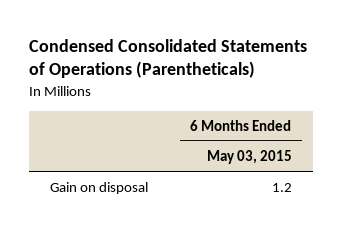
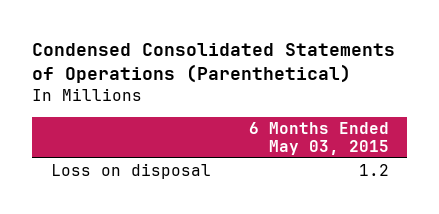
[28,39,307,79] Condensed Consolidated Statements of Operations (Parentheticals) -> [31,43,395,84] Condensed Consolidated Statements of Operations (Parenthetical)
[50,182,149,195] Gain on disposal -> [50,163,211,180] Loss on disposal

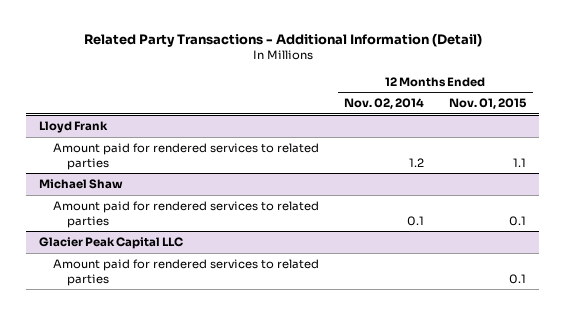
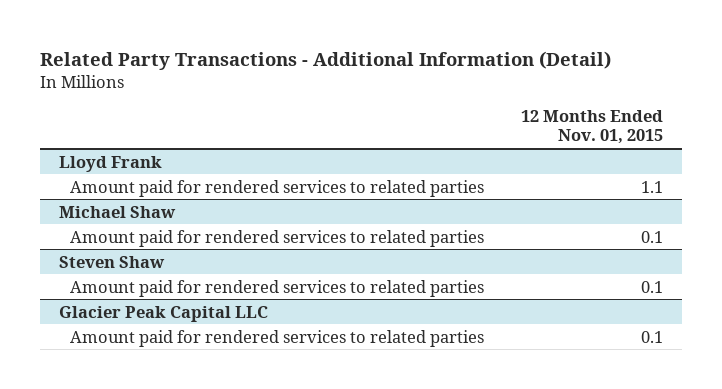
[344,98,425,110] Nov. 02, 2014 -> none
none -> [58,255,165,268] Steven Shaw
none -> [70,279,485,297] Amount paid for rendered services to related parties

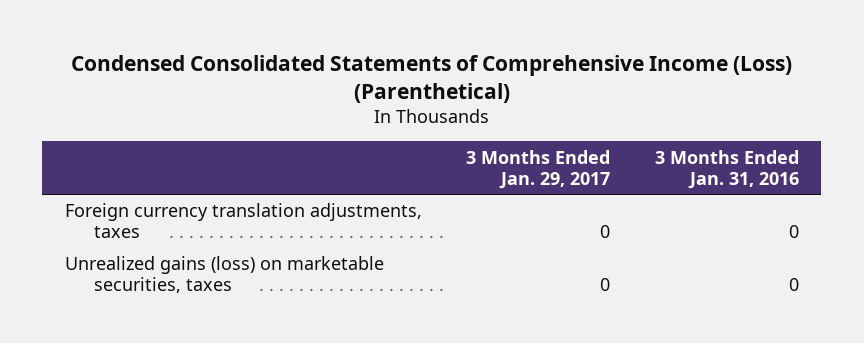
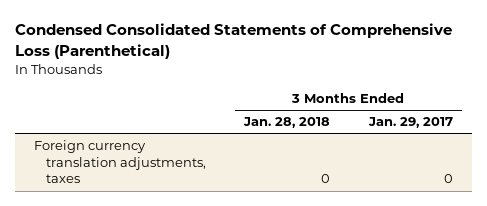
[70,54,792,103] Condensed Consolidated Statements of Comprehensive Income (Loss) (Parenthetical) -> [14,23,452,59] Condensed Consolidated Statements of Comprehensive Loss (Parenthetical)
[655,149,800,189] 3 Months Ended Jan. 31, 2016 -> none
none -> [243,117,331,129] Jan. 28, 2018
[64,256,384,294] Unrealized gains (loss) on marketable securities, taxes -> none

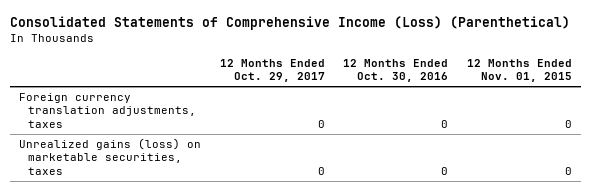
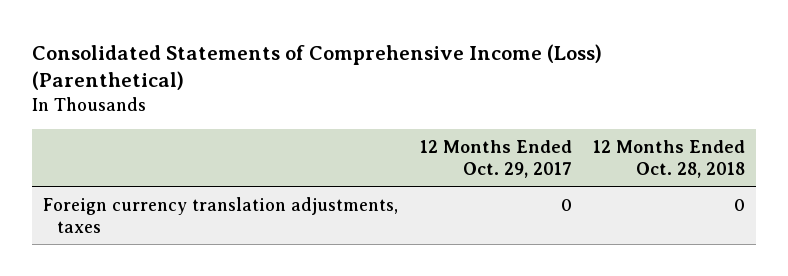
[343,59,449,83] 12 Months Ended Oct. 30, 2016 -> none
[466,59,572,83] 12 Months Ended Nov. 01, 2015 -> none
none -> [593,140,746,178] 12 Months Ended Oct. 28, 2018
[19,138,202,175] Unrealized gains (loss) on marketable securities, taxes -> none

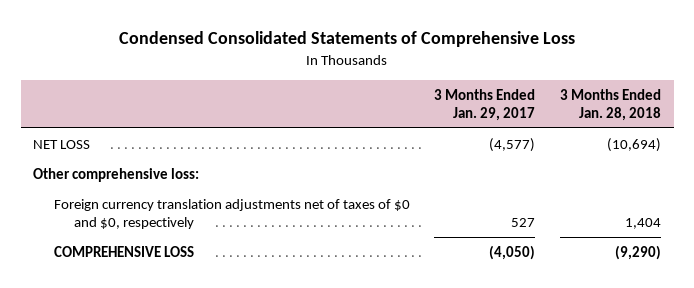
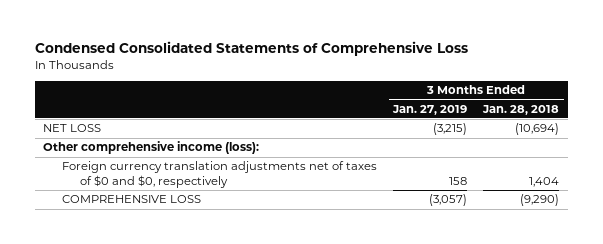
[434,88,536,121] 3 Months Ended Jan. 29, 2017 -> none
none -> [392,104,468,115] Jan. 27, 2019
[33,167,200,182] Other comprehensive loss: -> [43,141,260,155] Other comprehensive income (loss):

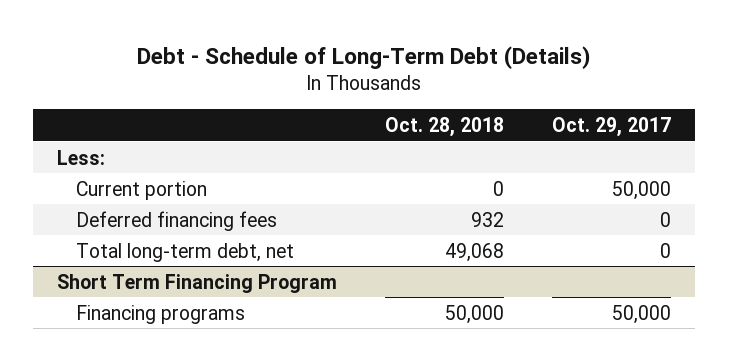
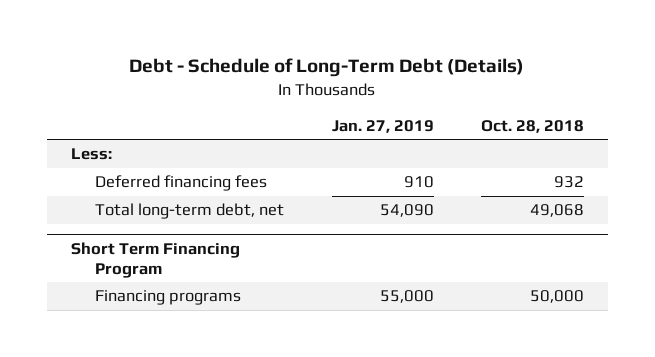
[552,116,672,137] Oct. 29, 2017 -> none
none -> [331,119,434,133] Jan. 27, 2019
[76,180,208,200] Current portion -> none

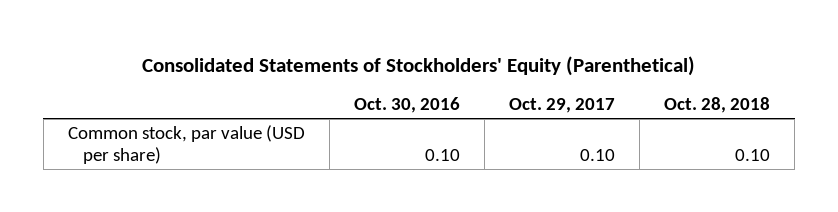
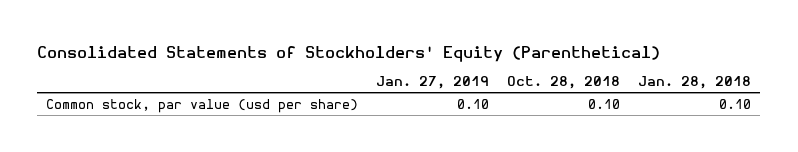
[353,97,460,114] Oct. 30, 2016 -> none
[509,98,616,114] Oct. 29, 2017 -> none
none -> [376,76,490,90] Jan. 27, 2019
none -> [638,76,752,90] Jan. 28, 2018
[67,125,305,164] Common stock, par value (USD per share) -> [46,98,359,113] Common stock, par value (usd per share)

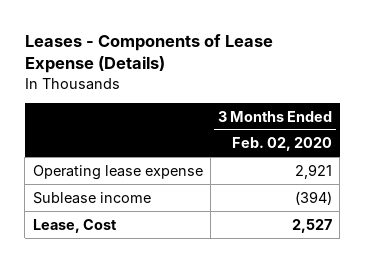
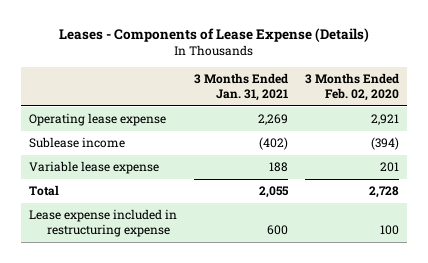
none -> [194,73,289,102] 3 Months Ended Jan. 31, 2021
[32,218,117,233] Lease, Cost -> none
none -> [29,161,160,175] Variable lease expense
none -> [29,185,60,197] Total
none -> [29,209,178,238] Lease expense included in restructuring expense

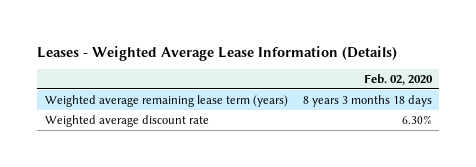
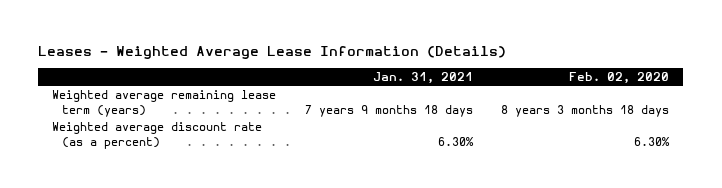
none -> [372,71,473,84] Jan. 31, 2021
[44,114,209,127] Weighted average discount rate -> [52,122,263,149] Weighted average discount rate (as a percent)

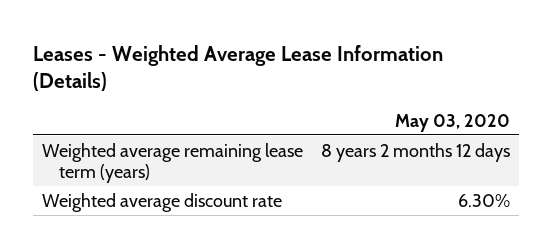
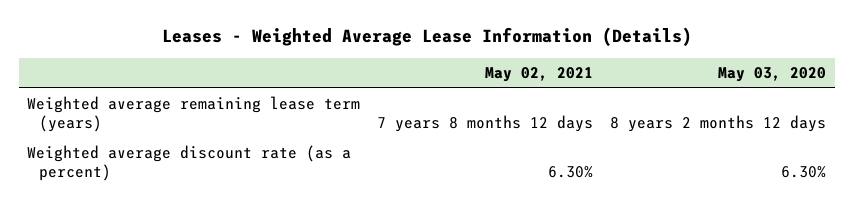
none -> [485,67,594,83] May 02, 2021
[41,192,282,212] Weighted average discount rate -> [27,145,352,182] Weighted average discount rate (as a percent)

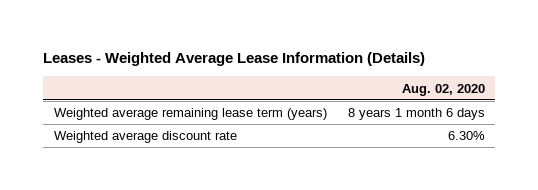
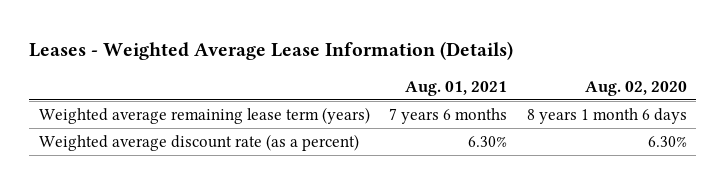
none -> [405,80,508,96] Aug. 01, 2021
[53,131,237,144] Weighted average discount rate -> [38,134,359,152] Weighted average discount rate (as a percent)

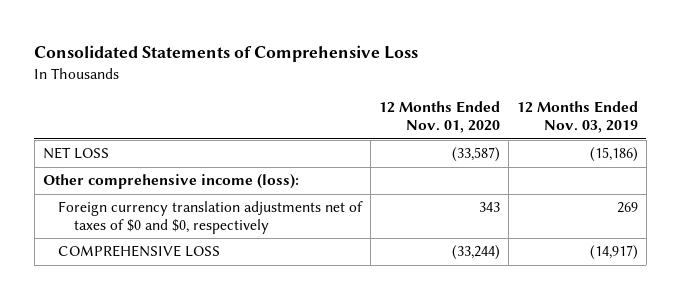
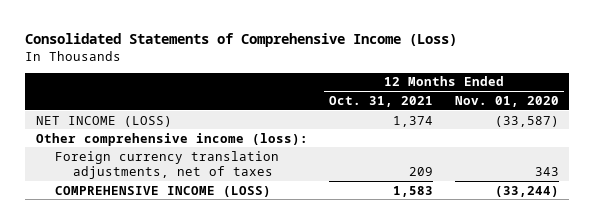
[34,45,419,63] Consolidated Statements of Comprehensive Loss -> [24,32,457,47] Consolidated Statements of Comprehensive Income (Loss)
[517,101,639,134] 12 Months Ended Nov. 03, 2019 -> none
none -> [329,95,434,107] Oct. 31, 2021
[42,147,109,160] NET LOSS -> [35,115,172,127] NET INCOME (LOSS)
[58,201,364,235] Foreign currency translation adjustments net of taxes of $0 and $0, respectively -> [54,150,279,180] Foreign currency translation adjustments, net of taxes
[58,245,221,258] COMPREHENSIVE LOSS -> [54,185,271,197] COMPREHENSIVE INCOME (LOSS)

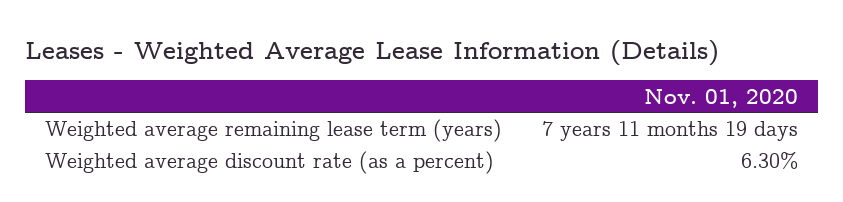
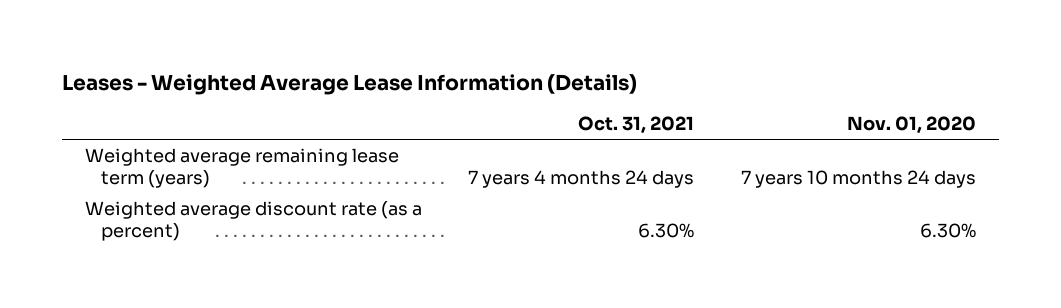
none -> [578,116,695,135] Oct. 31, 2021
[541,121,798,142] 7 years 11 months 19 days -> [740,169,976,188] 7 years 10 months 24 days

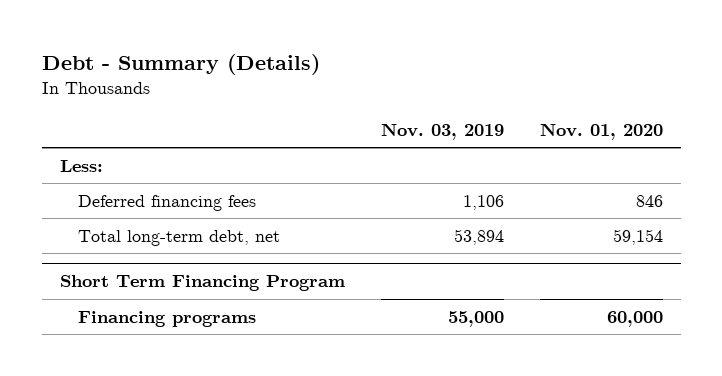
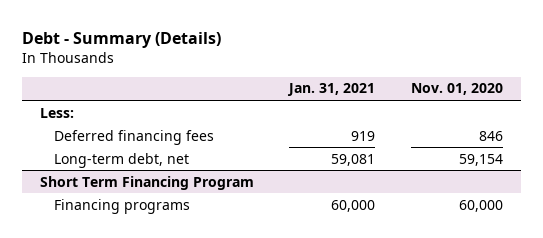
[380,123,504,141] Nov. 03, 2019 -> none
none -> [287,83,376,97] Jan. 31, 2021
[77,229,280,246] Total long-term debt, net -> [54,152,190,168] Long-term debt, net

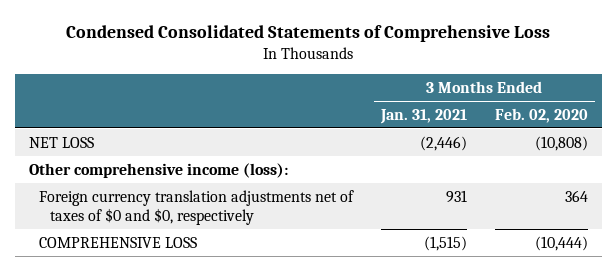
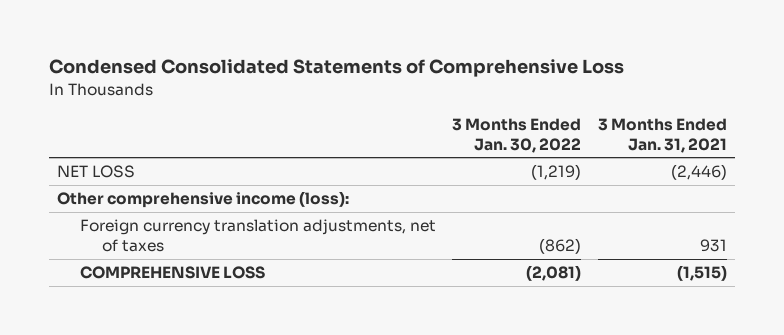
[494,107,588,123] Feb. 02, 2020 -> none
none -> [452,117,582,153] 3 Months Ended Jan. 30, 2022
[39,189,355,225] Foreign currency translation adjustments net of taxes of $0 and $0, respectively -> [79,219,436,253] Foreign currency translation adjustments, net of taxes

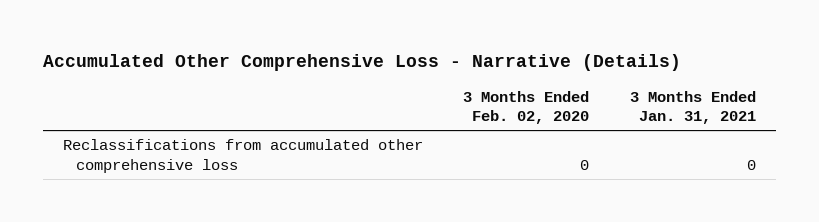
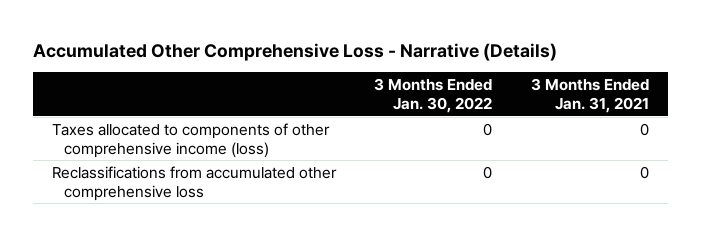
[463,90,590,125] 3 Months Ended Feb. 02, 2020 -> none
none -> [374,78,493,114] 3 Months Ended Jan. 30, 2022
none -> [51,122,330,158] Taxes allocated to components of other comprehensive income (loss)

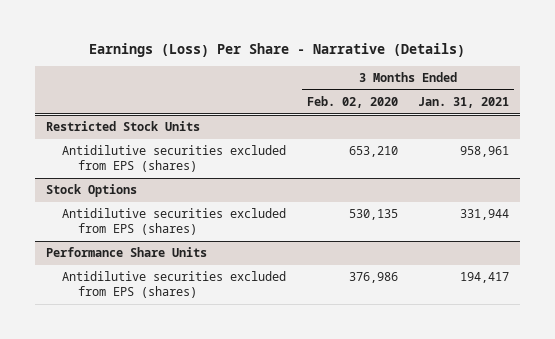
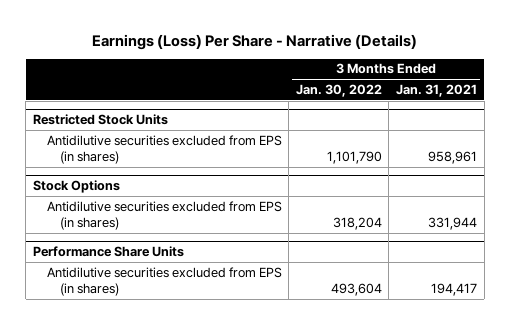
[306,95,398,108] Feb. 02, 2020 -> none
none -> [295,84,382,98] Jan. 30, 2022
[62,145,287,173] Antidilutive securities excluded from EPS (shares) -> [46,134,282,165] Antidilutive securities excluded from EPS (in shares)
[62,208,287,236] Antidilutive securities excluded from EPS (shares) -> [46,200,282,231] Antidilutive securities excluded from EPS (in shares)
[62,271,287,299] Antidilutive securities excluded from EPS (shares) -> [46,266,282,297] Antidilutive securities excluded from EPS (in shares)

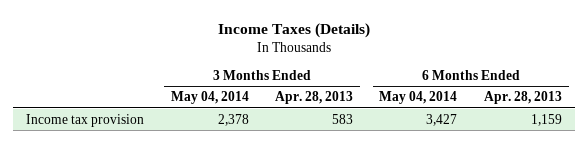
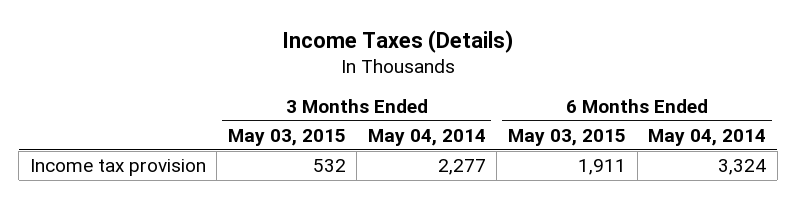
[275,91,354,105] Apr. 28, 2013 -> none
[483,91,562,105] Apr. 28, 2013 -> none
none -> [227,129,346,147] May 03, 2015
none -> [507,129,626,147] May 03, 2015
[217,113,249,126] 2,378 -> [437,159,486,176] 2,277
[426,113,458,126] 3,427 -> [718,159,767,176] 3,324

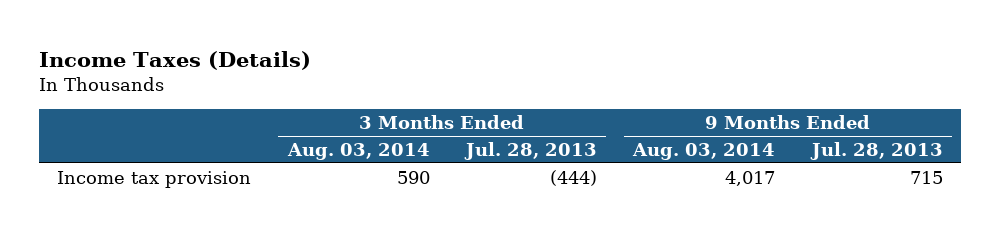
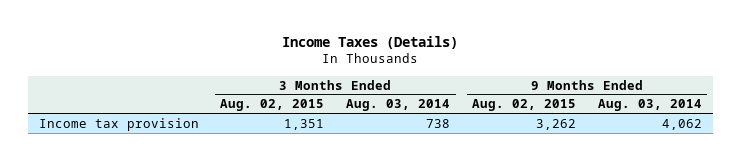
[463,142,597,161] Jul. 28, 2013 -> none
[809,142,943,161] Jul. 28, 2013 -> none
none -> [220,99,325,112] Aug. 02, 2015
none -> [472,99,577,112] Aug. 02, 2015
[396,170,430,184] 590 -> [426,118,451,128] 738
[725,170,776,186] 4,017 -> [661,118,702,130] 4,062

